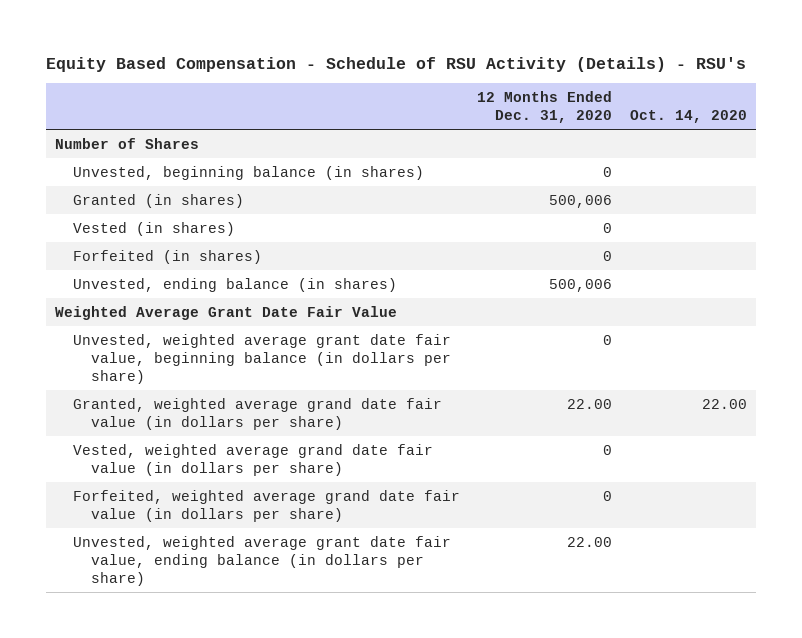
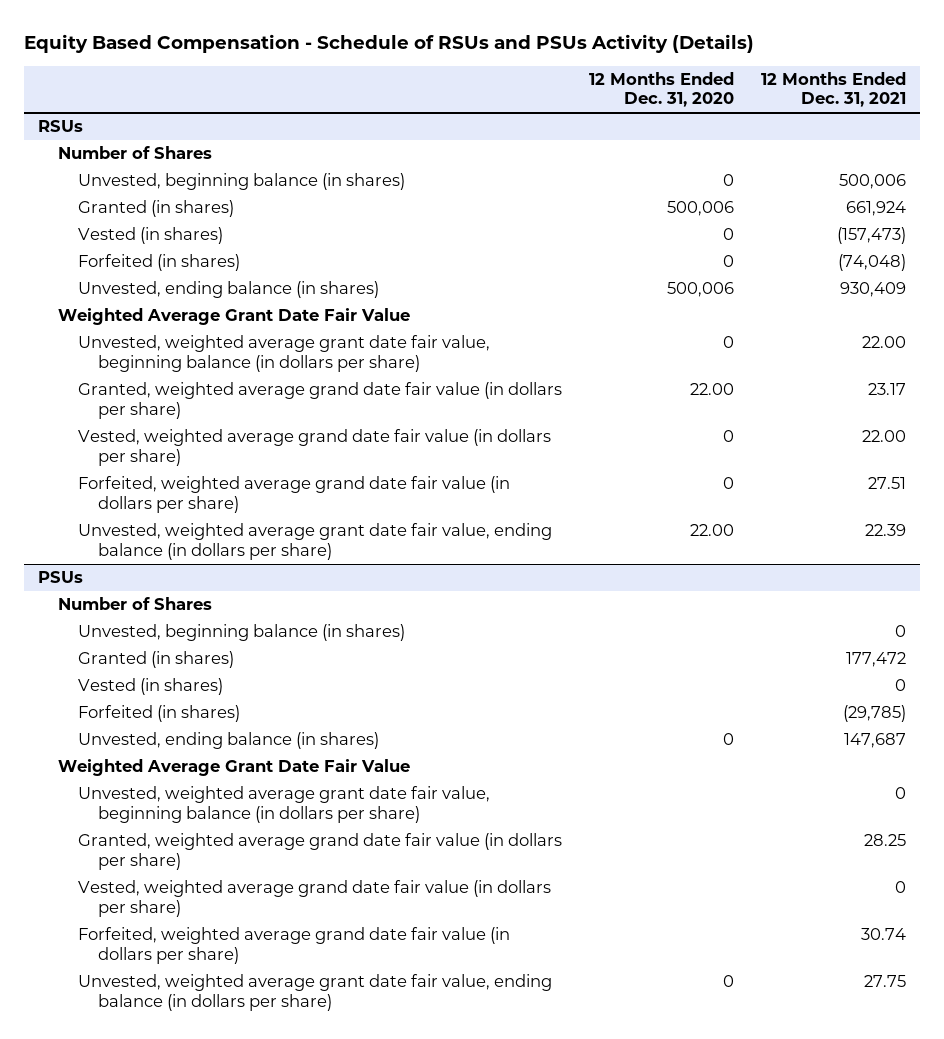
[46,56,747,72] Equity Based Compensation - Schedule of RSU Activity (Details) - RSU's -> [24,34,755,54] Equity Based Compensation - Schedule of RSUs and PSUs Activity (Details)
[629,109,747,123] Oct. 14, 2020 -> none
none -> [761,71,907,108] 12 Months Ended Dec. 31, 2021
none -> [37,120,83,133] RSUs
none -> [37,571,83,584] PSUs
none -> [57,597,212,611] Number of Shares
none -> [78,624,406,642] Unvested, beginning balance (in shares)
none -> [78,651,235,669] Granted (in shares)
none -> [78,678,224,696] Vested (in shares)
none -> [78,705,241,723] Forfeited (in shares)
none -> [78,732,380,750] Unvested, ending balance (in shares)
none -> [57,759,410,777] Weighted Average Grant Date Fair Value
none -> [78,786,491,823] Unvested, weighted average grant date fair value, beginning balance (in dollars per share)
none -> [78,833,563,870] Granted, weighted average grand date fair value (in dollars per share)
none -> [78,880,552,917] Vested, weighted average grand date fair value (in dollars per share)
none -> [78,927,511,964] Forfeited, weighted average grand date fair value (in dollars per share)
none -> [78,974,553,1011] Unvested, weighted average grant date fair value, ending balance (in dollars per share)

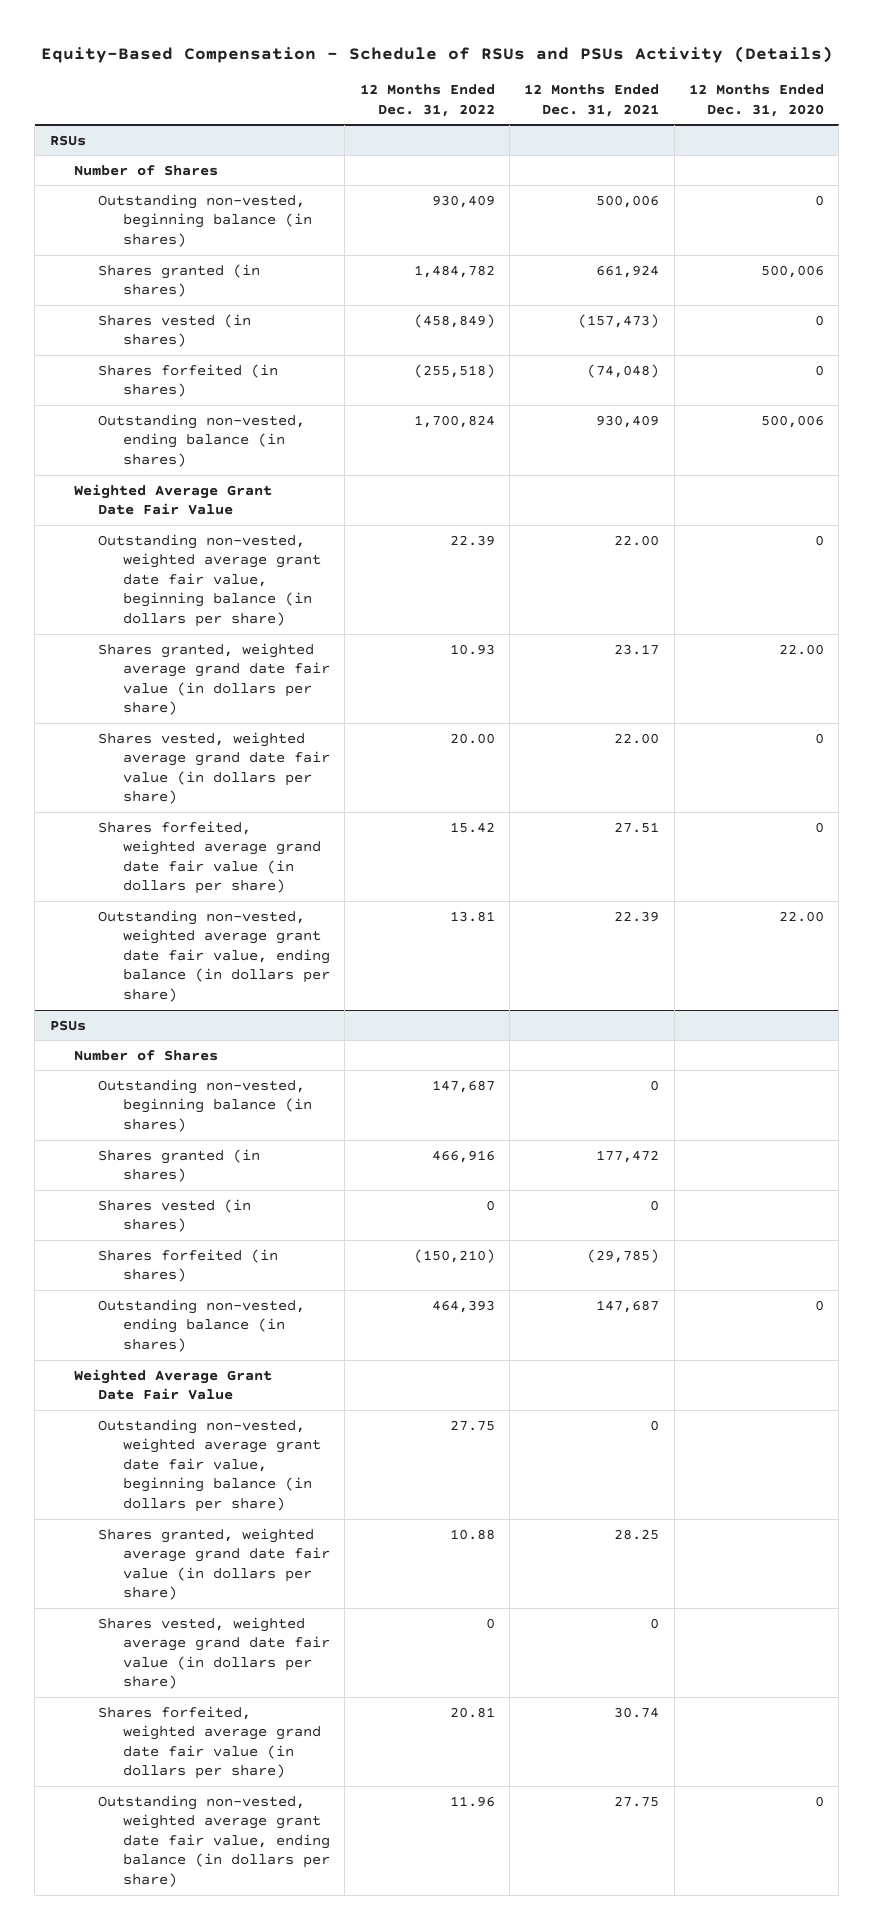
[24,34,755,54] Equity Based Compensation - Schedule of RSUs and PSUs Activity (Details) -> [40,45,833,63] Equity-Based Compensation - Schedule of RSUs and PSUs Activity (Details)
none -> [359,84,495,117] 12 Months Ended Dec. 31, 2022
[78,173,406,191] Unvested, beginning balance (in shares) -> [98,193,312,247] Outstanding non-vested, beginning balance (in shares)
[78,200,235,218] Granted (in shares) -> [98,263,261,298] Shares granted (in shares)
[78,227,224,245] Vested (in shares) -> [98,313,252,348] Shares vested (in shares)
[78,254,241,272] Forfeited (in shares) -> [98,363,279,398] Shares forfeited (in shares)
[78,281,380,299] Unvested, ending balance (in shares) -> [98,413,306,467] Outstanding non-vested, ending balance (in shares)
[78,335,491,372] Unvested, weighted average grant date fair value, beginning balance (in dollars per share) -> [98,533,321,627] Outstanding non-vested, weighted average grant date fair value, beginning balance (in dollars per share)
[78,382,563,419] Granted, weighted average grand date fair value (in dollars per share) -> [98,642,330,716] Shares granted, weighted average grand date fair value (in dollars per share)
[78,429,552,466] Vested, weighted average grand date fair value (in dollars per share) -> [98,731,330,805] Shares vested, weighted average grand date fair value (in dollars per share)
[78,476,511,513] Forfeited, weighted average grand date fair value (in dollars per share) -> [98,820,321,895] Shares forfeited, weighted average grand date fair value (in dollars per share)
[78,523,553,560] Unvested, weighted average grant date fair value, ending balance (in dollars per share) -> [98,909,330,1002] Outstanding non-vested, weighted average grant date fair value, ending balance (in dollars per share)
[78,624,406,642] Unvested, beginning balance (in shares) -> [98,1078,312,1132] Outstanding non-vested, beginning balance (in shares)
[78,651,235,669] Granted (in shares) -> [98,1148,261,1183] Shares granted (in shares)
[78,678,224,696] Vested (in shares) -> [98,1198,252,1233] Shares vested (in shares)
[78,705,241,723] Forfeited (in shares) -> [98,1248,279,1283] Shares forfeited (in shares)
[78,732,380,750] Unvested, ending balance (in shares) -> [98,1298,306,1352] Outstanding non-vested, ending balance (in shares)
[78,786,491,823] Unvested, weighted average grant date fair value, beginning balance (in dollars per share) -> [98,1418,321,1512] Outstanding non-vested, weighted average grant date fair value, beginning balance (in dollars per share)
[78,833,563,870] Granted, weighted average grand date fair value (in dollars per share) -> [98,1527,330,1601] Shares granted, weighted average grand date fair value (in dollars per share)
[78,880,552,917] Vested, weighted average grand date fair value (in dollars per share) -> [98,1616,330,1690] Shares vested, weighted average grand date fair value (in dollars per share)
[78,927,511,964] Forfeited, weighted average grand date fair value (in dollars per share) -> [98,1705,321,1780] Shares forfeited, weighted average grand date fair value (in dollars per share)
[78,974,553,1011] Unvested, weighted average grant date fair value, ending balance (in dollars per share) -> [98,1794,330,1887] Outstanding non-vested, weighted average grant date fair value, ending balance (in dollars per share)

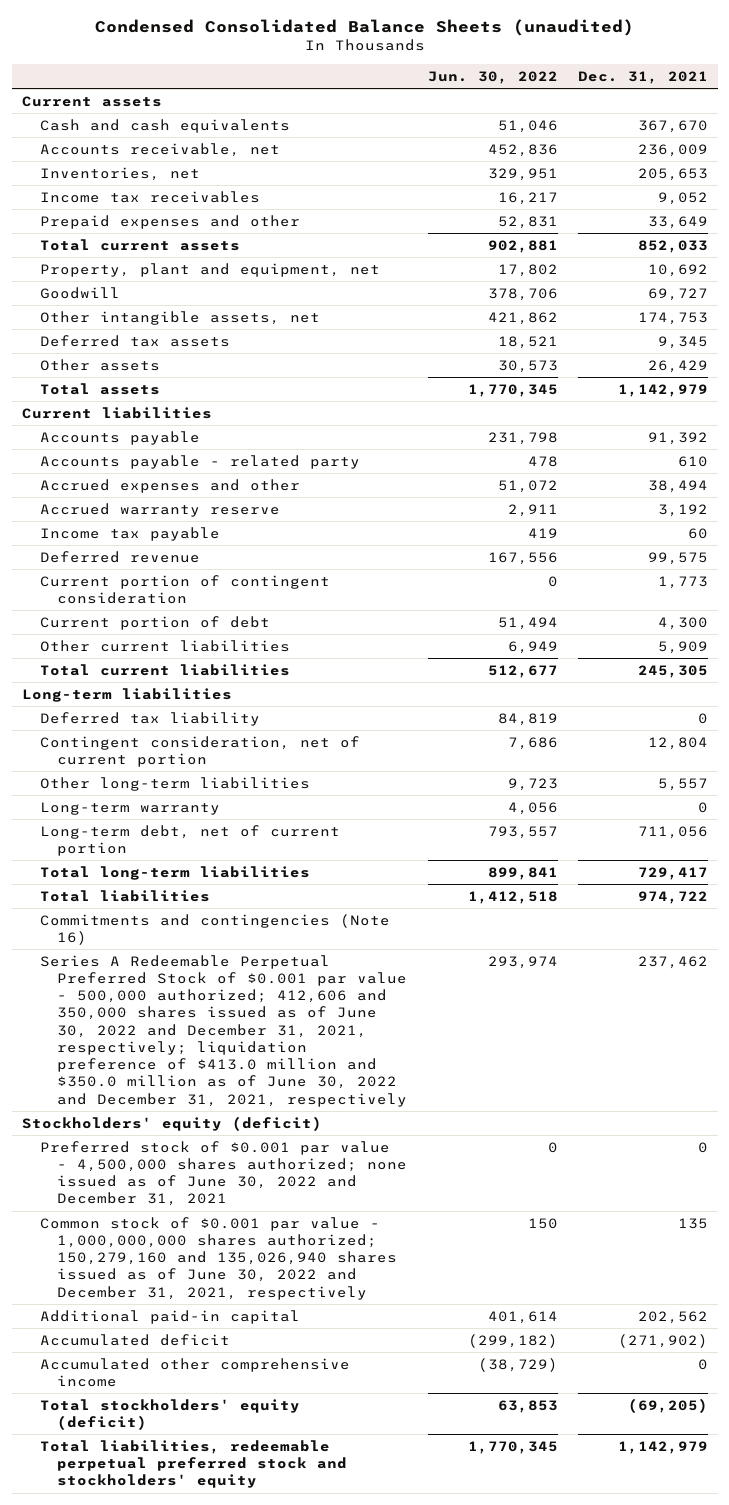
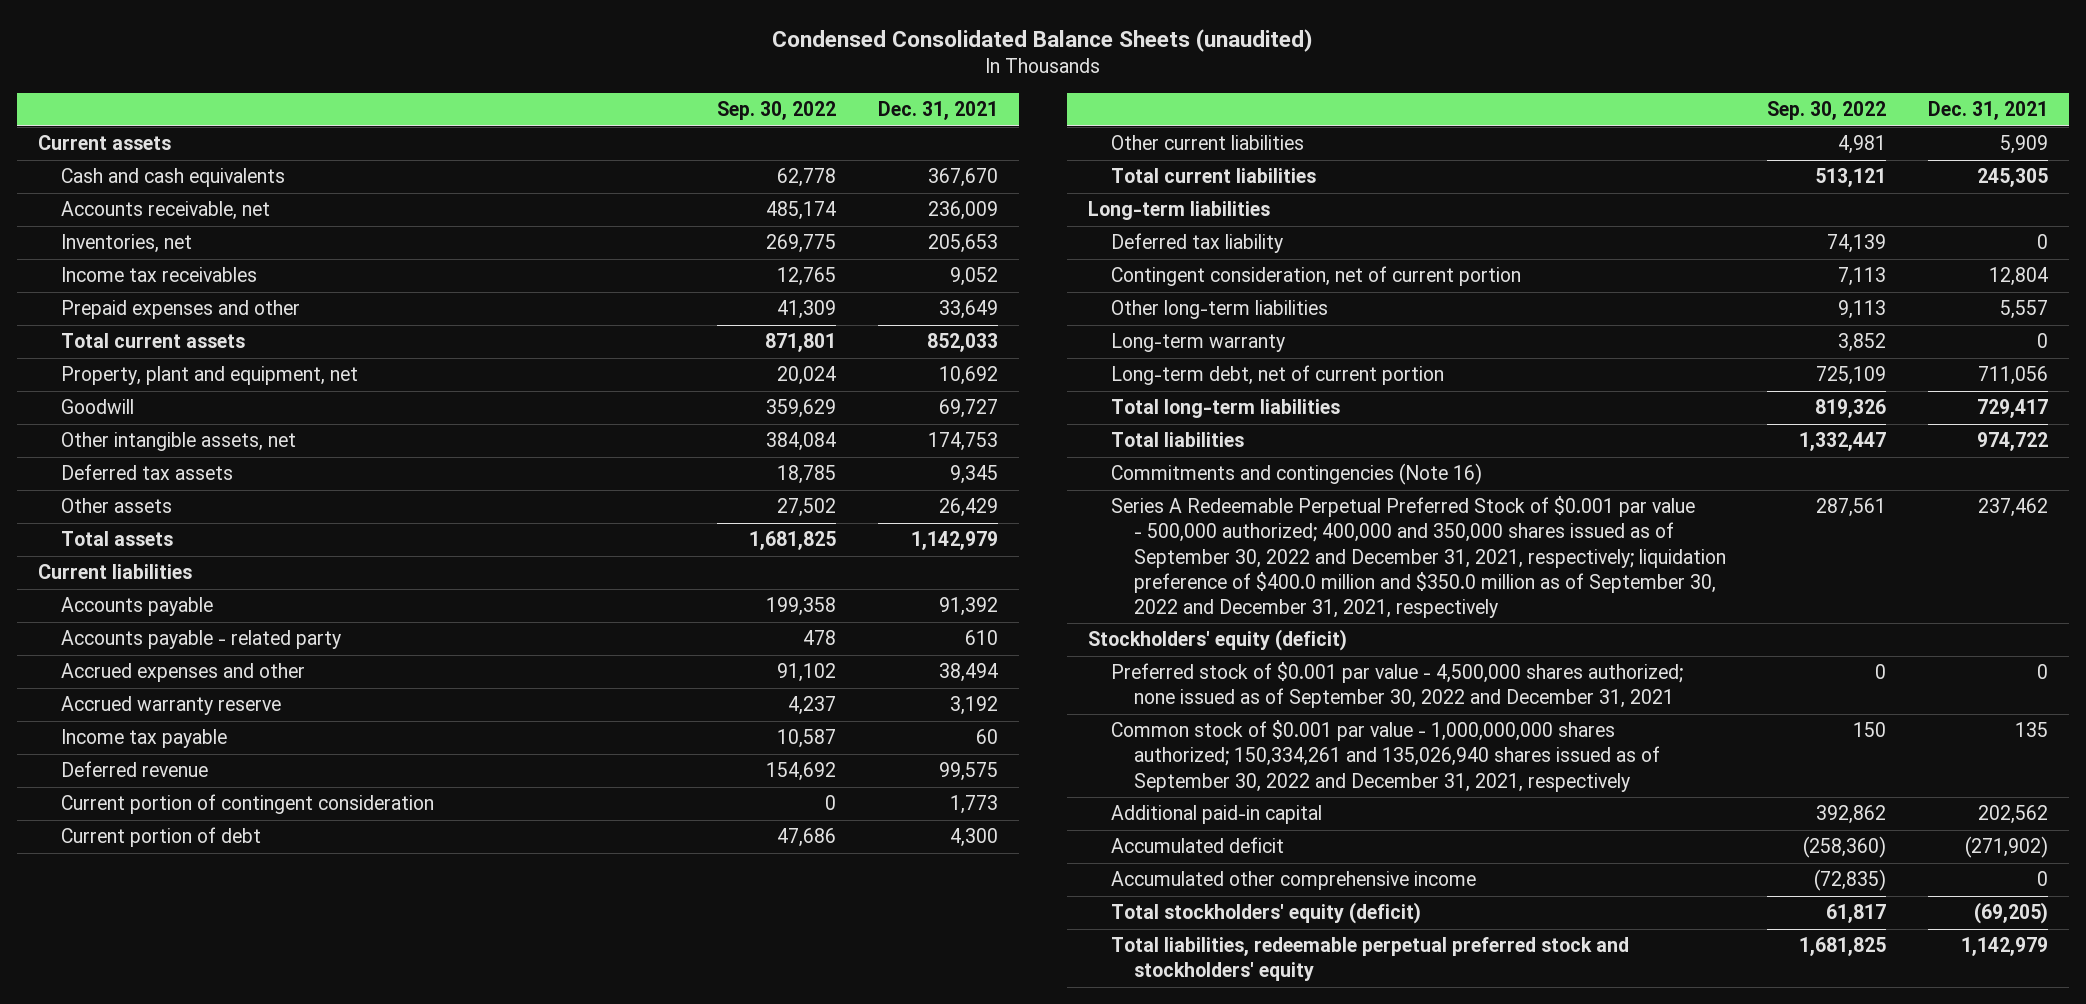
[427,70,558,84] Jun. 30, 2022 -> none
none -> [717,101,837,121] Sep. 30, 2022
[39,954,408,1107] Series A Redeemable Perpetual Preferred Stock of $0.001 par value - 500,000 authorized; 412,606 and 350,000 shares issued as of June 30, 2022 and December 31, 2021, respectively; liquidation preference of $413.0 million and $350.0 million as of June 30, 2022 and December 31, 2021, respectively -> [1110,496,1726,618] Series A Redeemable Perpetual Preferred Stock of $0.001 par value - 500,000 authorized; 400,000 and 350,000 shares issued as of September 30, 2022 and December 31, 2021, respectively; liquidation preference of $400.0 million and $350.0 million as of September 30, 2022 and December 31, 2021, respectively
[39,1140,408,1207] Preferred stock of $0.001 par value - 4,500,000 shares authorized; none issued as of June 30, 2022 and December 31, 2021 -> [1110,662,1683,709] Preferred stock of $0.001 par value - 4,500,000 shares authorized; none issued as of September 30, 2022 and December 31, 2021
[39,1216,398,1300] Common stock of $0.001 par value - 1,000,000,000 shares authorized; 150,279,160 and 135,026,940 shares issued as of June 30, 2022 and December 31, 2021, respectively -> [1110,720,1660,792] Common stock of $0.001 par value - 1,000,000,000 shares authorized; 150,334,261 and 135,026,940 shares issued as of September 30, 2022 and December 31, 2021, respectively

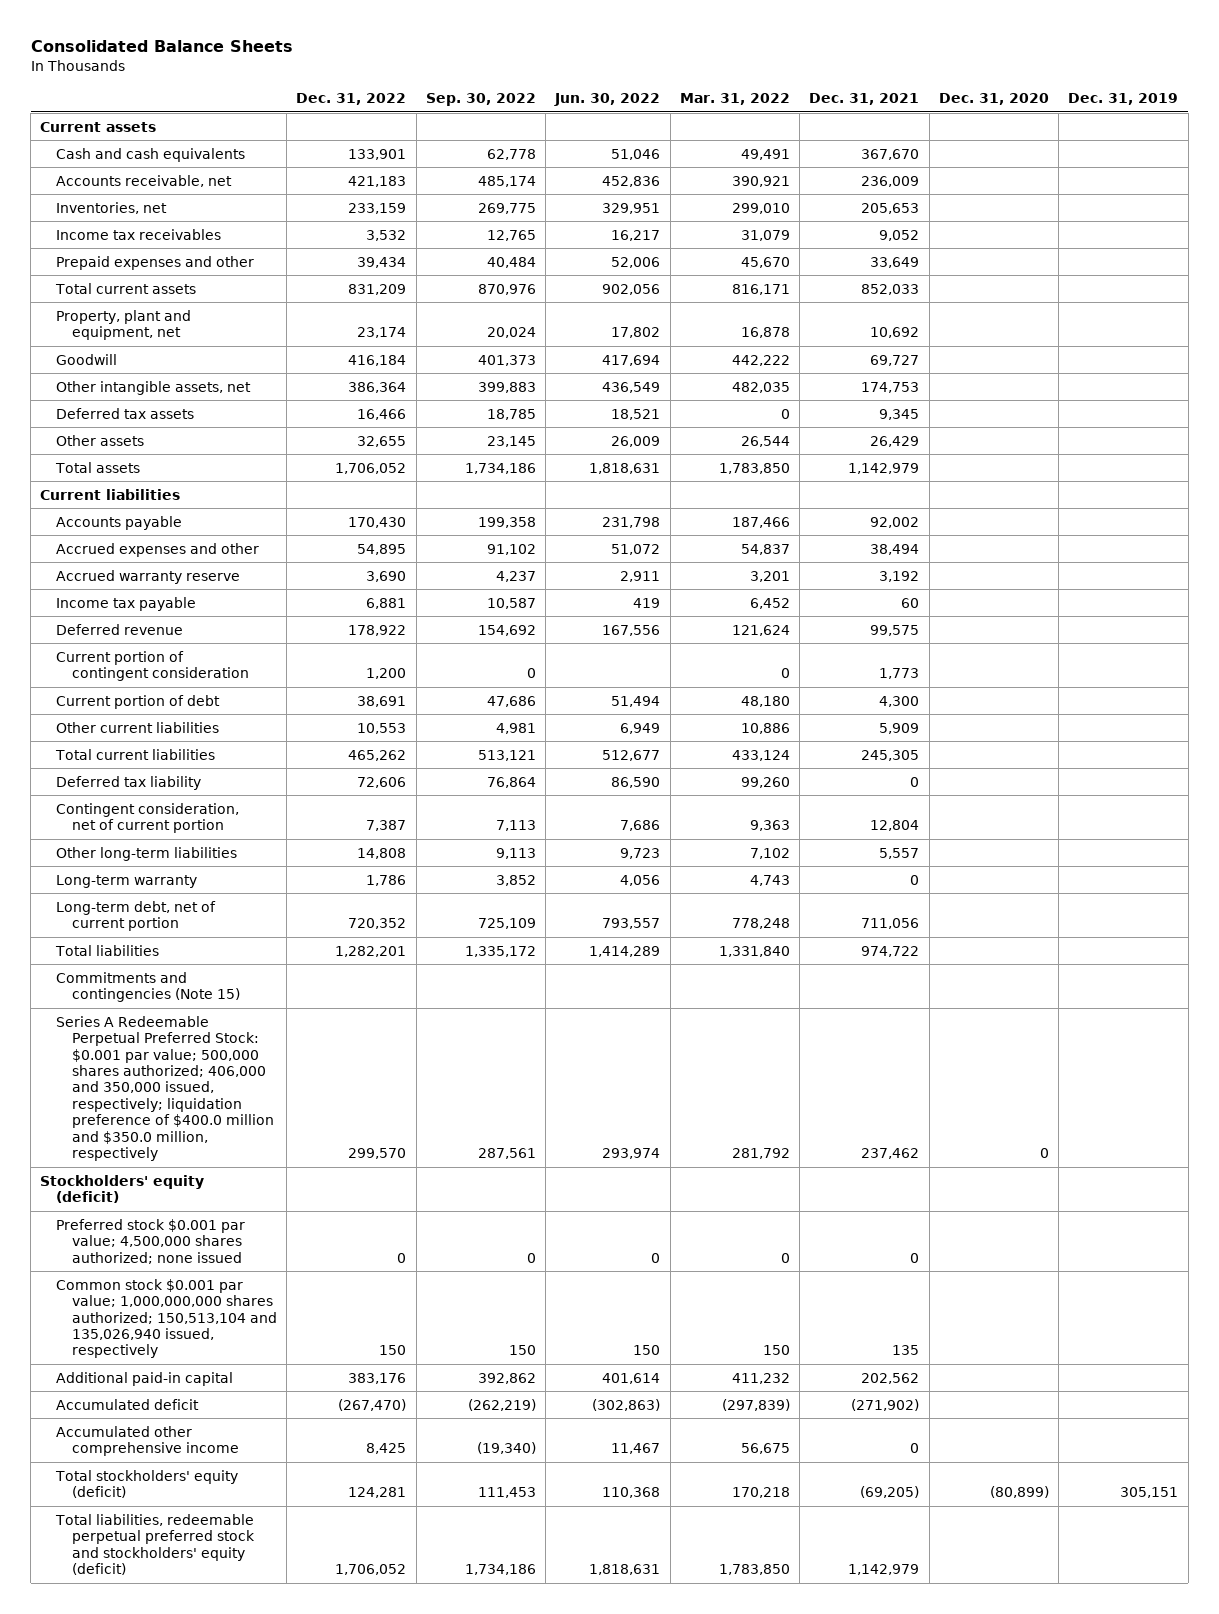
[772,29,1314,53] Condensed Consolidated Balance Sheets (unaudited) -> [30,40,293,53] Consolidated Balance Sheets
none -> [296,93,407,106] Dec. 31, 2022
none -> [554,93,661,107] Jun. 30, 2022
none -> [679,93,790,106] Mar. 31, 2022
none -> [938,93,1049,106] Dec. 31, 2020
none -> [1068,93,1179,106] Dec. 31, 2019
[777,300,837,320] 41,309 -> [486,256,536,268] 40,484
[765,333,837,353] 871,801 -> [477,283,536,295] 870,976
[766,399,837,419] 359,629 -> [477,354,536,366] 401,373
[766,432,837,452] 384,084 -> [477,381,536,393] 399,883
[777,498,837,518] 27,502 -> [486,435,536,447] 23,145
[749,531,837,551] 1,681,825 -> [464,462,536,474] 1,734,186
[60,630,341,650] Accounts payable - related party -> none
[939,597,999,617] 91,392 -> [870,516,920,528] 92,002
[1088,201,1271,221] Long-term liabilities -> none
[1827,234,1887,254] 74,139 -> [486,776,536,788] 76,864
[1110,399,1340,419] Total long-term liabilities -> none
[1799,432,1887,452] 1,332,447 -> [464,945,536,957] 1,335,172
[1110,463,1482,486] Commitments and contingencies (Note 16) -> [56,971,240,1003] Commitments and contingencies (Note 15)
[1110,496,1726,618] Series A Redeemable Perpetual Preferred Stock of $0.001 par value - 500,000 authorized; 400,000 and 350,000 shares issued as of September 30, 2022 and December 31, 2021, respectively; liquidation preference of $400.0 million and $350.0 million as of September 30, 2022 and December 31, 2021, respectively -> [56,1015,274,1162] Series A Redeemable Perpetual Preferred Stock: $0.001 par value; 500,000 shares authorized; 406,000 and 350,000 issued, respectively; liquidation preference of $400.0 million and $350.0 million, respectively
[1110,662,1683,709] Preferred stock of $0.001 par value - 4,500,000 shares authorized; none issued as of September 30, 2022 and December 31, 2021 -> [56,1218,246,1264] Preferred stock $0.001 par value; 4,500,000 shares authorized; none issued
[1110,720,1660,792] Common stock of $0.001 par value - 1,000,000,000 shares authorized; 150,334,261 and 135,026,940 shares issued as of September 30, 2022 and December 31, 2021, respectively -> [56,1278,277,1359] Common stock $0.001 par value; 1,000,000,000 shares authorized; 150,513,104 and 135,026,940 issued, respectively
[1803,836,1887,859] (258,360) -> [467,1398,536,1411] (262,219)
[1814,869,1887,892] (72,835) -> [476,1442,536,1455] (19,340)
[1826,904,1887,924] 61,817 -> [477,1487,536,1499] 111,453
[1110,937,1629,982] Total liabilities, redeemable perpetual preferred stock and stockholders' equity -> [55,1513,255,1575] Total liabilities, redeemable perpetual preferred stock and stockholders' equity (deficit)
[1799,937,1887,957] 1,681,825 -> [464,1563,536,1575] 1,734,186

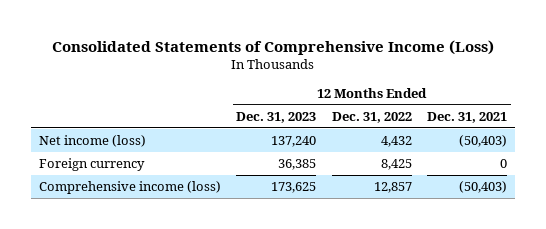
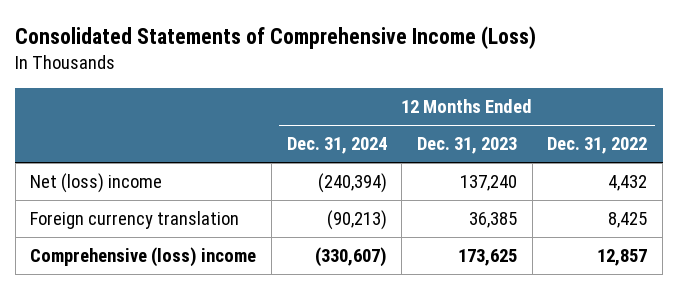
[427,111,508,123] Dec. 31, 2021 -> none
none -> [286,137,387,155] Dec. 31, 2024
[39,135,147,148] Net income (loss) -> [30,173,163,194] Net (loss) income
[39,158,146,172] Foreign currency -> [30,211,240,230] Foreign currency translation
[39,181,222,195] Comprehensive income (loss) -> [30,247,257,268] Comprehensive (loss) income

